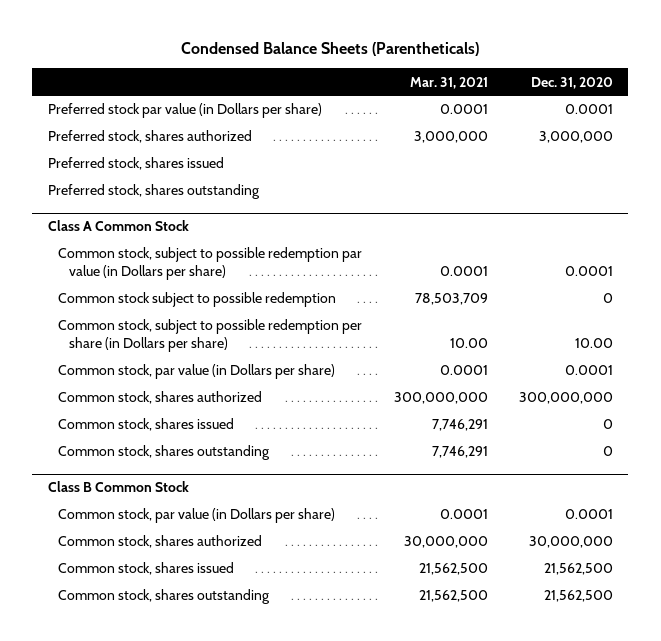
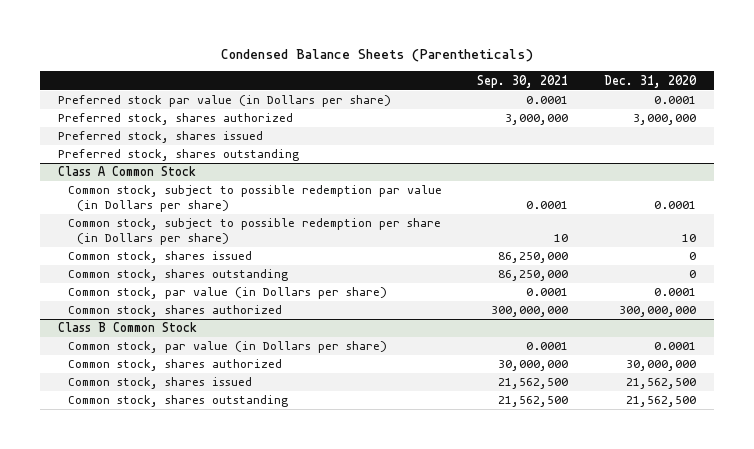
[409,76,488,89] Mar. 31, 2021 -> none
none -> [477,74,569,88] Sep. 30, 2021
[58,292,337,308] Common stock subject to possible redemption -> none
[574,338,613,349] 10.00 -> [681,234,696,243] 10
[58,364,336,380] Common stock, par value (in Dollars per share) -> [67,287,387,300] Common stock, par value (in Dollars per share)
[58,391,263,405] Common stock, shares authorized -> [67,305,282,318] Common stock, shares authorized

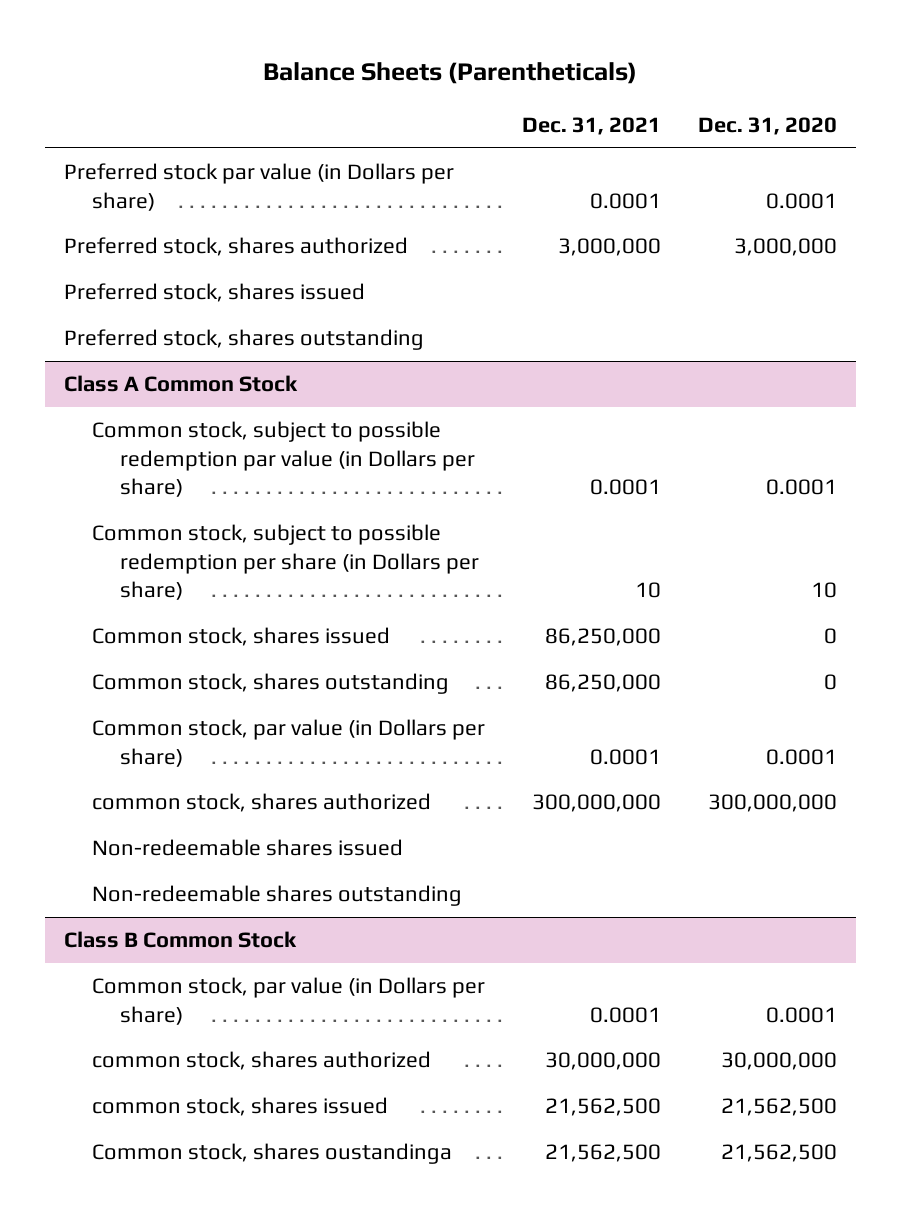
[220,49,533,63] Condensed Balance Sheets (Parentheticals) -> [263,61,638,84] Balance Sheets (Parentheticals)
[477,74,569,88] Sep. 30, 2021 -> none
none -> [522,116,662,135] Dec. 31, 2021
[67,305,282,318] Common stock, shares authorized -> [91,793,431,813] common stock, shares authorized
none -> [91,839,403,857] Non-redeemable shares issued
none -> [91,885,462,907] Non-redeemable shares outstanding
[67,359,282,372] Common stock, shares authorized -> [91,1051,431,1071] common stock, shares authorized
[67,377,252,390] Common stock, shares issued -> [91,1097,388,1117] common stock, shares issued
[67,395,288,408] Common stock, shares outstanding -> [91,1143,452,1165] Common stock, shares oustandinga

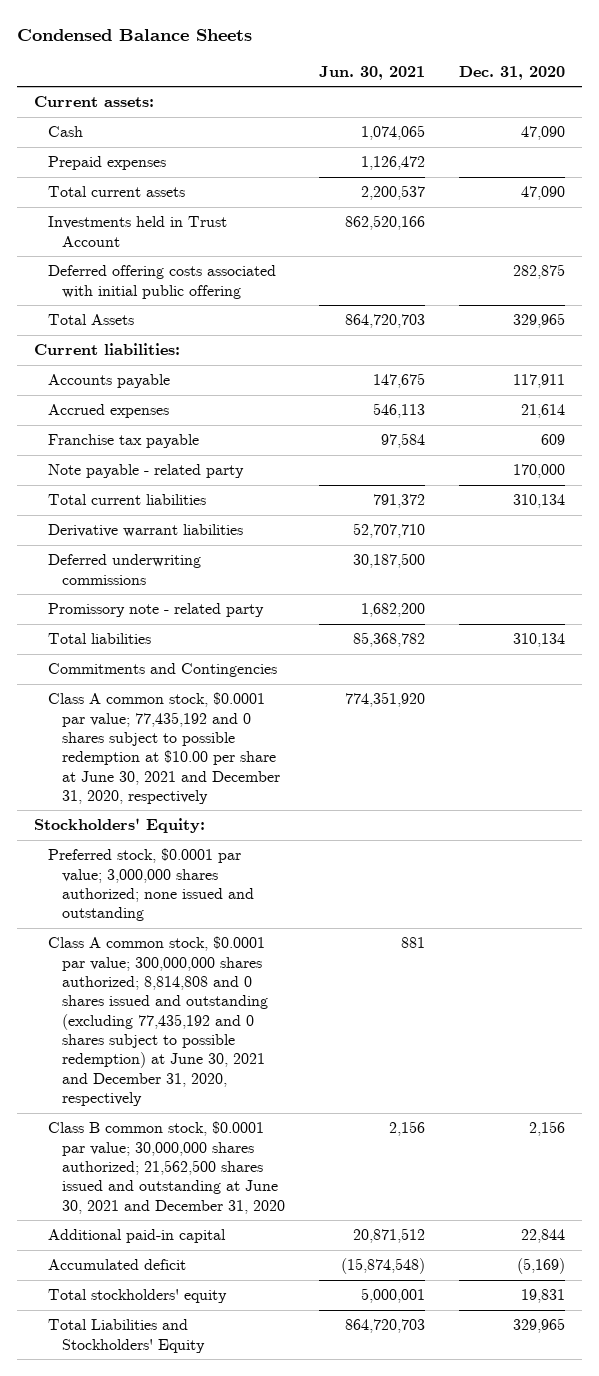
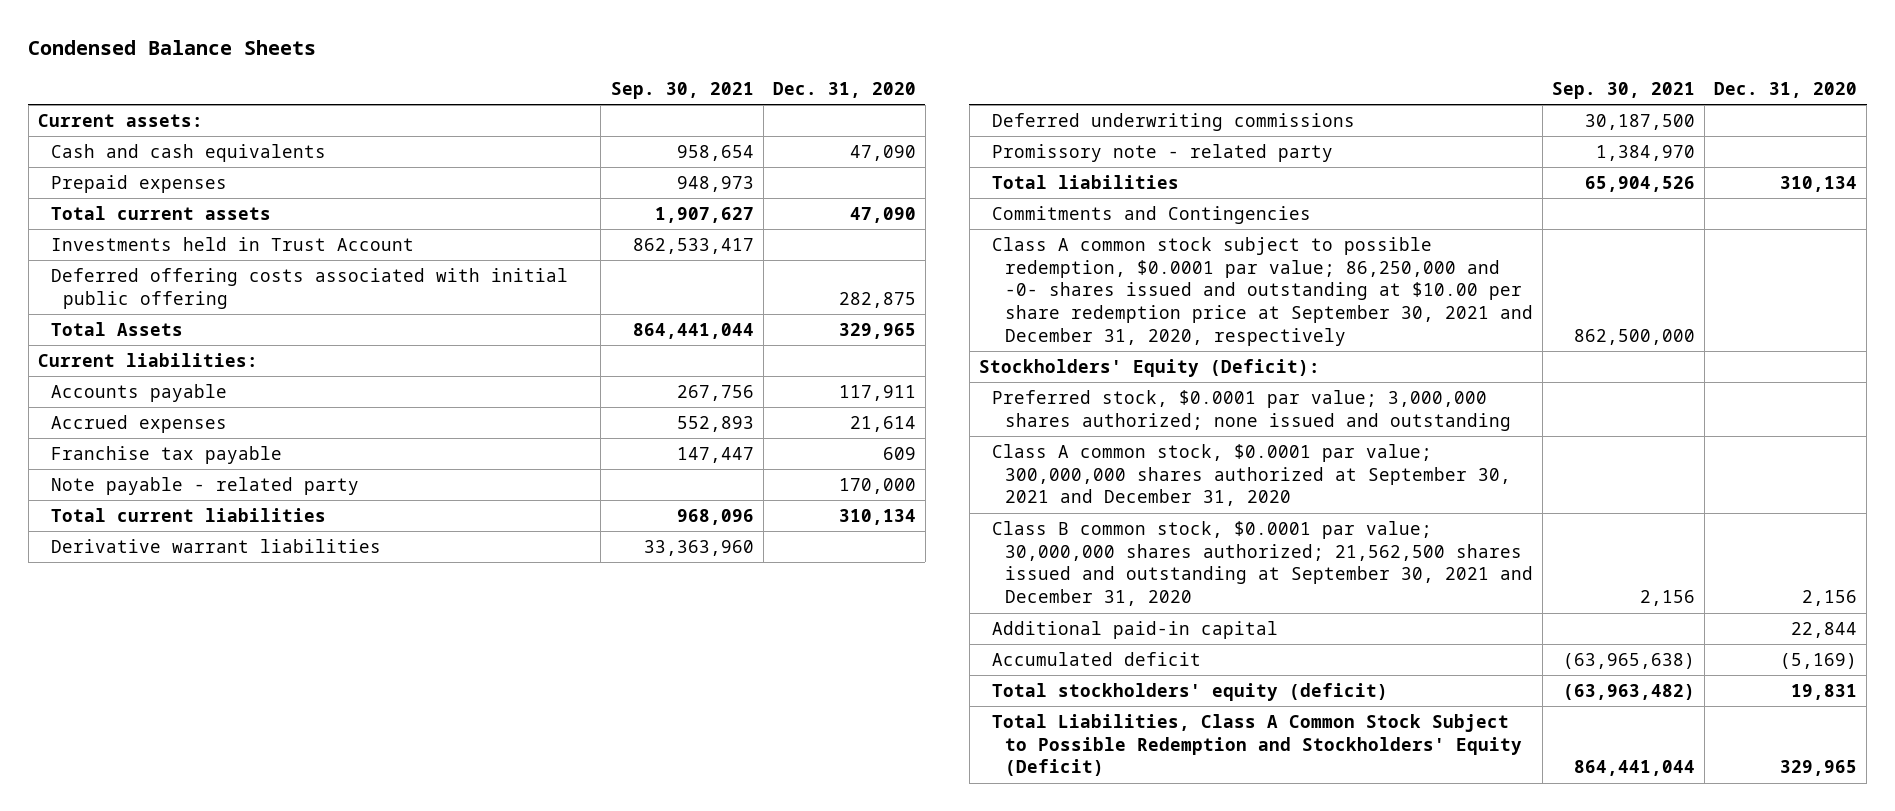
[318,65,425,80] Jun. 30, 2021 -> none
none -> [610,82,754,100] Sep. 30, 2021
[47,126,83,138] Cash -> [50,144,326,163] Cash and cash equivalents
[47,692,280,805] Class A common stock, $0.0001 par value; 77,435,192 and 0 shares subject to possible redemption at $10.00 per share at June 30, 2021 and December 31, 2020, respectively -> [991,237,1533,346] Class A common stock subject to possible redemption, $0.0001 par value; 86,250,000 and -0- shares issued and outstanding at $10.00 per share redemption price at September 30, 2021 and December 31, 2020, respectively
[33,818,205,834] Stockholders' Equity: -> [979,359,1321,378] Stockholders' Equity (Deficit):
[47,936,268,1107] Class A common stock, $0.0001 par value; 300,000,000 shares authorized; 8,814,808 and 0 shares issued and outstanding (excluding 77,435,192 and 0 shares subject to possible redemption) at June 30, 2021 and December 31, 2020, respectively -> [991,444,1511,507] Class A common stock, $0.0001 par value; 300,000,000 shares authorized at September 30, 2021 and December 31, 2020
[47,1121,285,1214] Class B common stock, $0.0001 par value; 30,000,000 shares authorized; 21,562,500 shares issued and outstanding at June 30, 2021 and December 31, 2020 -> [991,521,1533,607] Class B common stock, $0.0001 par value; 30,000,000 shares authorized; 21,562,500 shares issued and outstanding at September 30, 2021 and December 31, 2020
[47,1289,227,1304] Total stockholders' equity -> [991,683,1388,702] Total stockholders' equity (deficit)
[47,1319,205,1353] Total Liabilities and Stockholders' Equity -> [991,714,1522,777] Total Liabilities, Class A Common Stock Subject to Possible Redemption and Stockholders' Equity (Deficit)

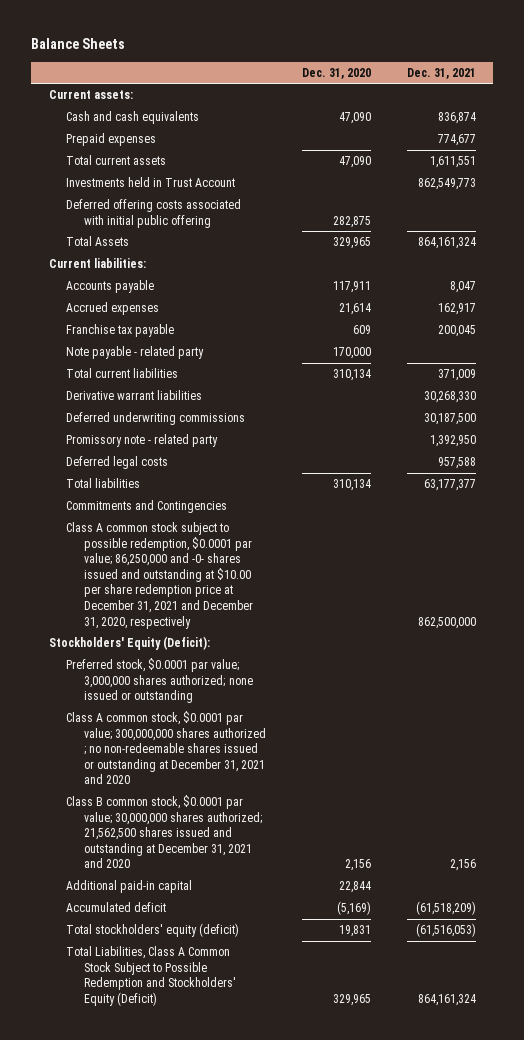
[28,40,317,56] Condensed Balance Sheets -> [30,38,125,50] Balance Sheets
[610,82,754,100] Sep. 30, 2021 -> none
none -> [406,67,476,79] Dec. 31, 2021
none -> [66,456,169,470] Deferred legal costs
[991,237,1533,346] Class A common stock subject to possible redemption, $0.0001 par value; 86,250,000 and -0- shares issued and outstanding at $10.00 per share redemption price at September 30, 2021 and December 31, 2020, respectively -> [66,522,254,629] Class A common stock subject to possible redemption, $0.0001 par value; 86,250,000 and -0- shares issued and outstanding at $10.00 per share redemption price at December 31, 2021 and December 31, 2020, respectively
[991,390,1511,431] Preferred stock, $0.0001 par value; 3,000,000 shares authorized; none issued and outstanding -> [66,658,254,704] Preferred stock, $0.0001 par value; 3,000,000 shares authorized; none issued or outstanding
[991,444,1511,507] Class A common stock, $0.0001 par value; 300,000,000 shares authorized at September 30, 2021 and December 31, 2020 -> [66,711,267,785] Class A common stock, $0.0001 par value; 300,000,000 shares authorized ; no non-redeemable shares issued or outstanding at December 31, 2021 and 2020
[991,521,1533,607] Class B common stock, $0.0001 par value; 30,000,000 shares authorized; 21,562,500 shares issued and outstanding at September 30, 2021 and December 31, 2020 -> [66,795,263,869] Class B common stock, $0.0001 par value; 30,000,000 shares authorized; 21,562,500 shares issued and outstanding at December 31, 2021 and 2020

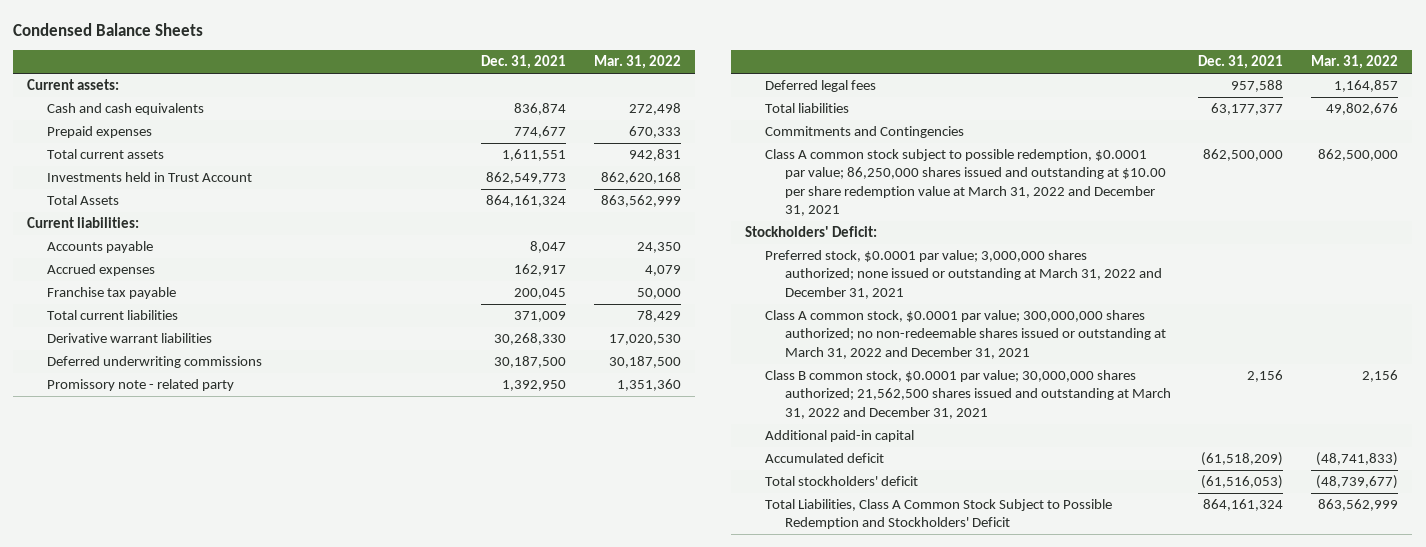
[30,38,125,50] Balance Sheets -> [13,22,204,36] Condensed Balance Sheets
[301,67,371,79] Dec. 31, 2020 -> none
none -> [593,55,681,70] Mar. 31, 2022
[66,199,242,228] Deferred offering costs associated with initial public offering -> none
[66,346,205,360] Note payable - related party -> none
[66,456,169,470] Deferred legal costs -> [764,80,876,93] Deferred legal fees
[66,522,254,629] Class A common stock subject to possible redemption, $0.0001 par value; 86,250,000 and -0- shares issued and outstanding at $10.00 per share redemption price at December 31, 2021 and December 31, 2020, respectively -> [764,149,1166,216] Class A common stock subject to possible redemption, $0.0001 par value; 86,250,000 shares issued and outstanding at $10.00 per share redemption value at March 31, 2022 and December 31, 2021
[48,636,210,651] Stockholders' Equity (Deficit): -> [744,226,877,238] Stockholders' Deficit:
[66,658,254,704] Preferred stock, $0.0001 par value; 3,000,000 shares authorized; none issued or outstanding -> [764,250,1162,299] Preferred stock, $0.0001 par value; 3,000,000 shares authorized; none issued or outstanding at March 31, 2022 and December 31, 2021
[66,711,267,785] Class A common stock, $0.0001 par value; 300,000,000 shares authorized ; no non-redeemable shares issued or outstanding at December 31, 2021 and 2020 -> [764,310,1166,359] Class A common stock, $0.0001 par value; 300,000,000 shares authorized; no non-redeemable shares issued or outstanding at March 31, 2022 and December 31, 2021
[66,795,263,869] Class B common stock, $0.0001 par value; 30,000,000 shares authorized; 21,562,500 shares issued and outstanding at December 31, 2021 and 2020 -> [764,370,1171,419] Class B common stock, $0.0001 par value; 30,000,000 shares authorized; 21,562,500 shares issued and outstanding at March 31, 2022 and December 31, 2021
[66,923,240,938] Total stockholders' equity (deficit) -> [764,476,918,487] Total stockholders' deficit
[66,946,237,1006] Total Liabilities, Class A Common Stock Subject to Possible Redemption and Stockholders' Equity (Deficit) -> [764,499,1112,530] Total Liabilities, Class A Common Stock Subject to Possible Redemption and Stockholders' Deficit

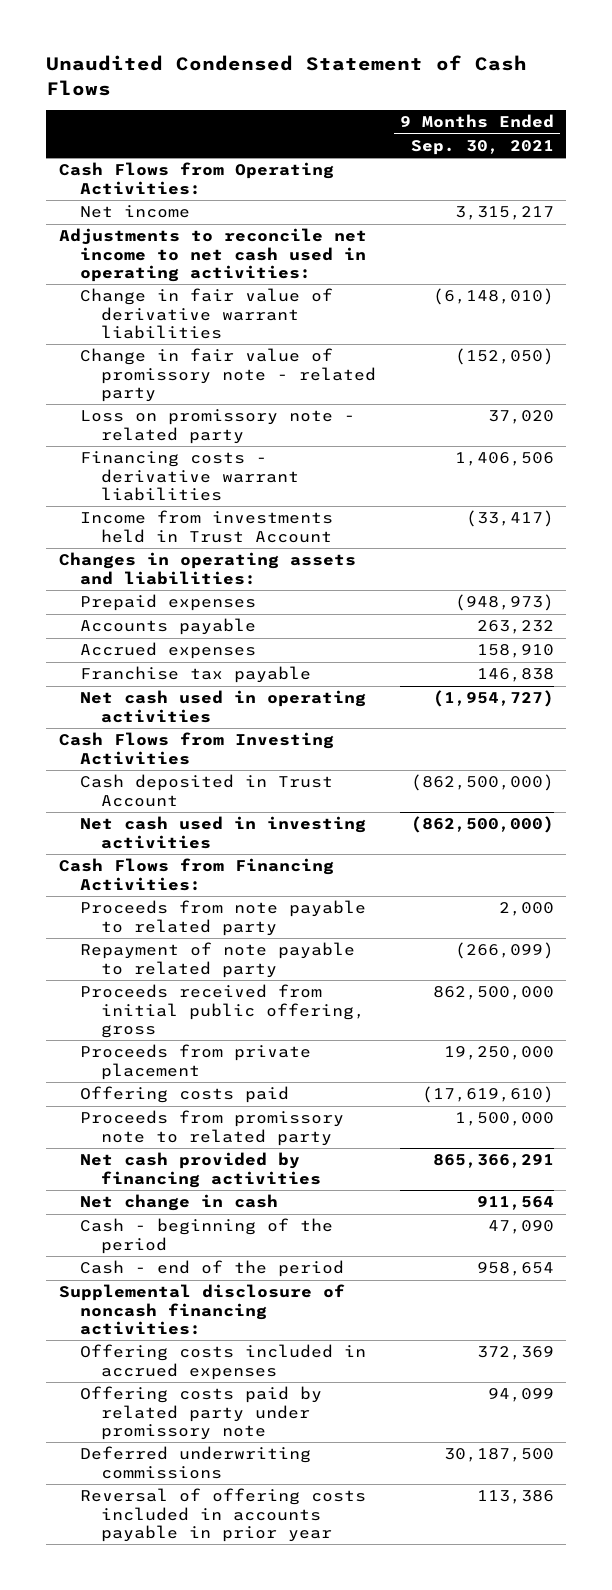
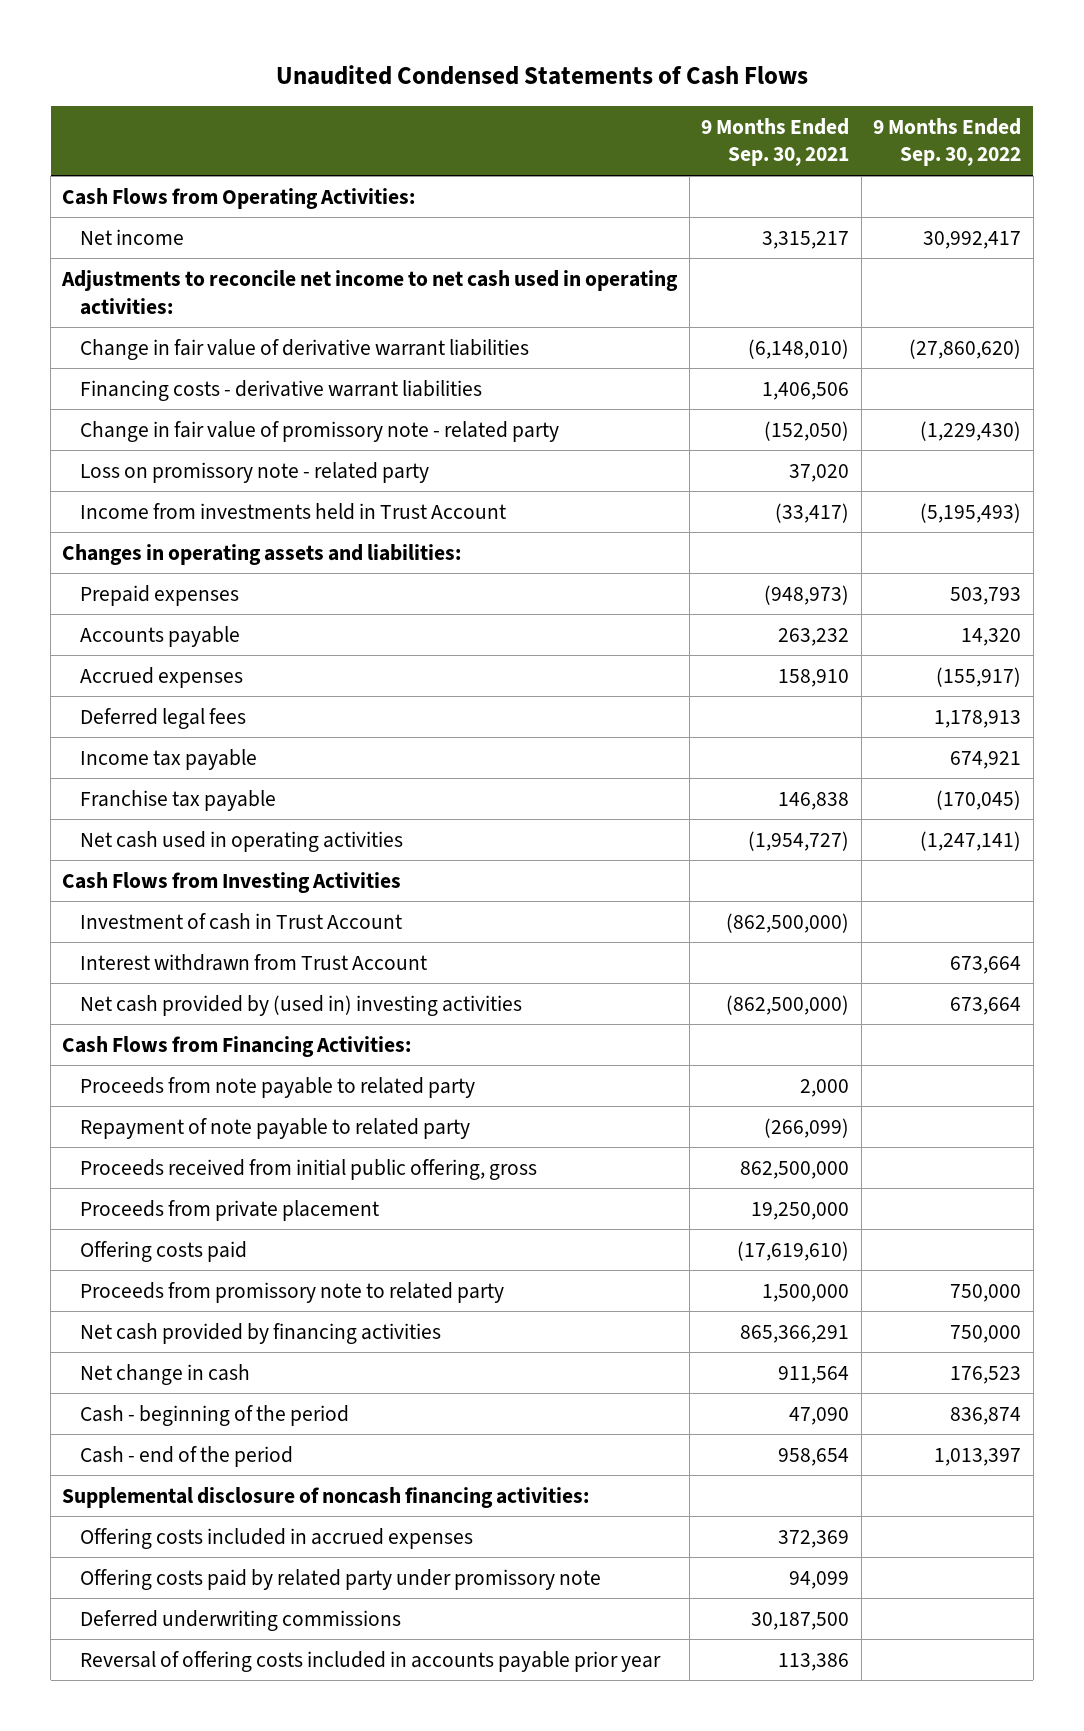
[46,55,528,96] Unaudited Condensed Statement of Cash Flows -> [275,65,808,86] Unaudited Condensed Statements of Cash Flows
none -> [873,117,1022,167] 9 Months Ended Sep. 30, 2022
[79,451,299,502] Financing costs - derivative warrant liabilities -> [80,379,483,401] Financing costs - derivative warrant liabilities
none -> [80,707,247,729] Deferred legal fees
none -> [80,748,258,770] Income tax payable
[79,774,333,807] Cash deposited in Trust Account -> [80,912,403,930] Investment of cash in Trust Account
none -> [80,953,428,971] Interest withdrawn from Trust Account
[79,816,366,849] Net cash used in investing activities -> [80,994,523,1016] Net cash provided by (used in) investing activities
[79,1488,366,1543] Reversal of offering costs included in accounts payable in prior year -> [80,1650,662,1672] Reversal of offering costs included in accounts payable prior year

